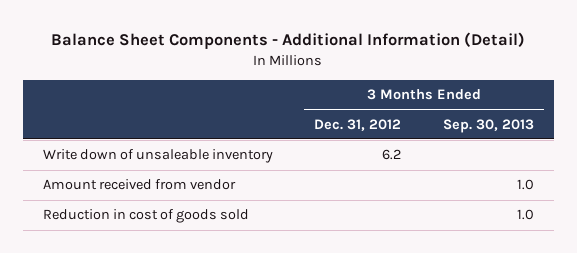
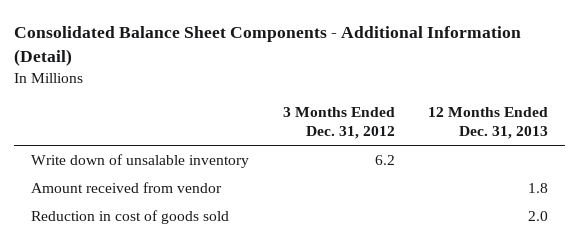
[51,32,526,50] Balance Sheet Components - Additional Information (Detail) -> [14,26,522,67] Consolidated Balance Sheet Components - Additional Information (Detail)
[442,118,534,133] Sep. 30, 2013 -> none
none -> [428,107,549,140] 12 Months Ended Dec. 31, 2013
[43,149,274,164] Write down of unsaleable inventory -> [31,154,250,169] Write down of unsalable inventory

